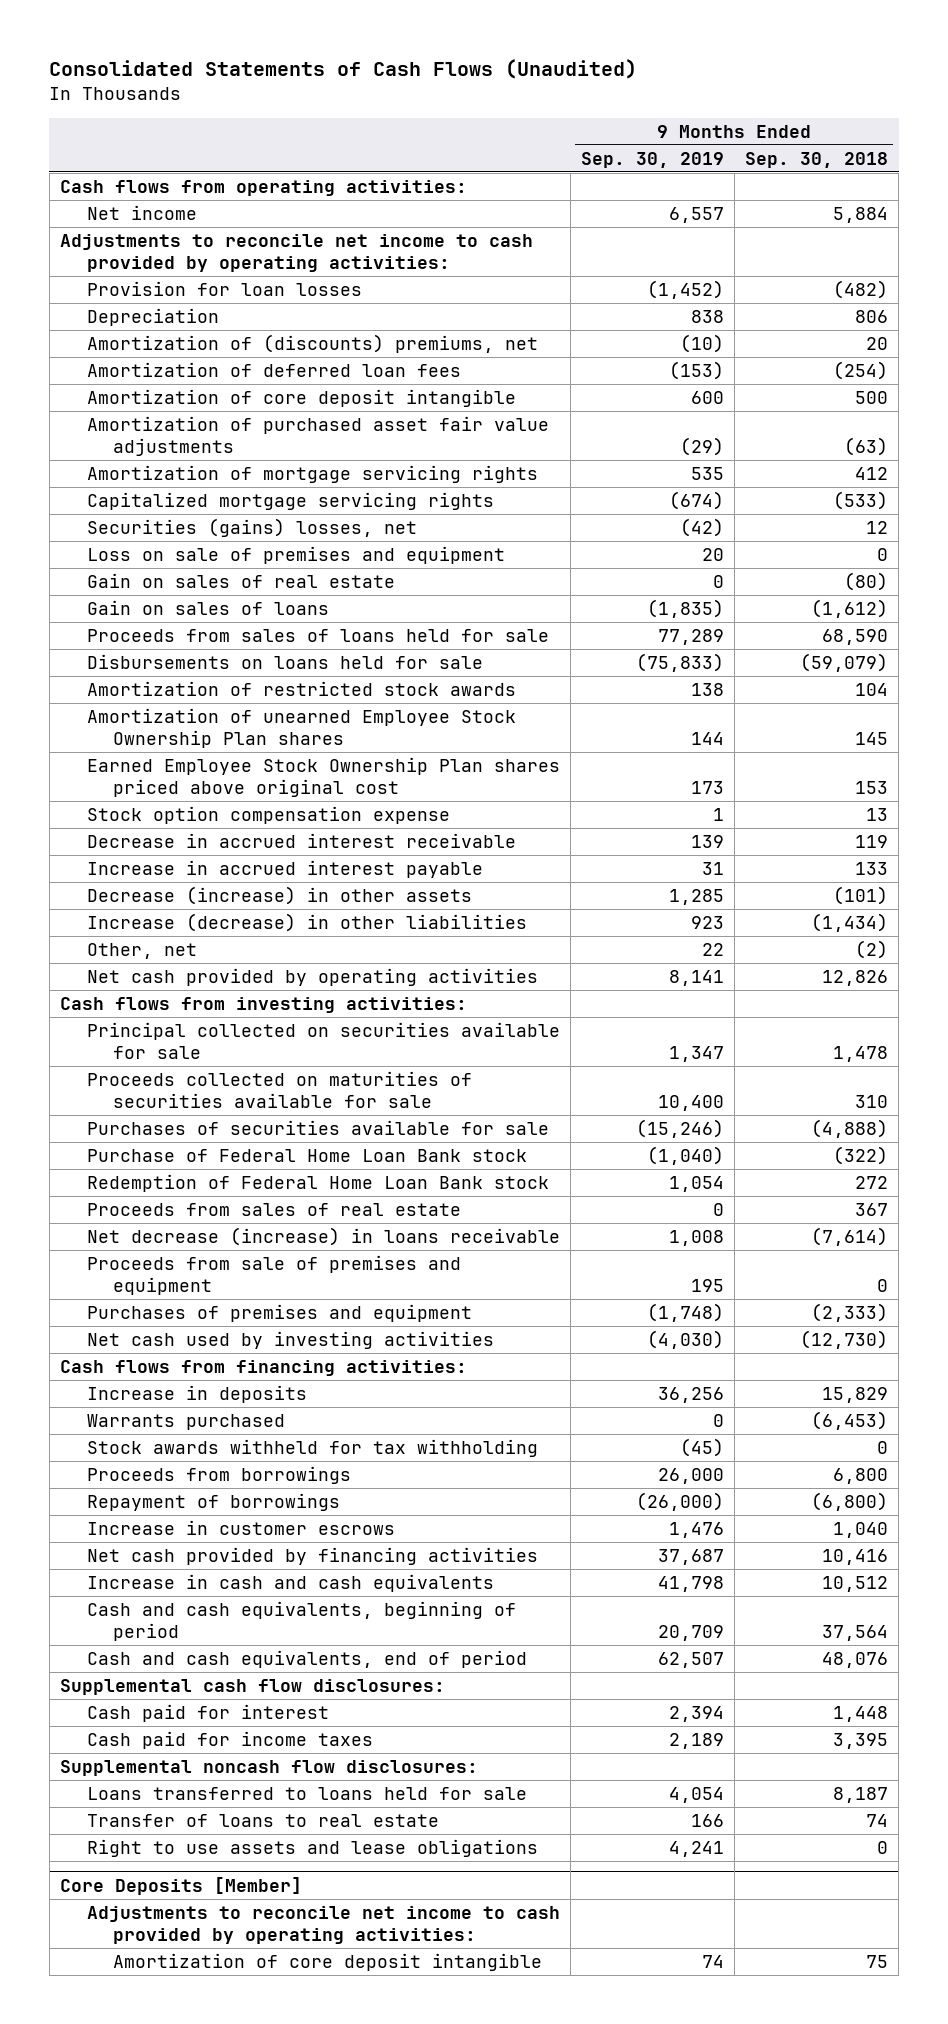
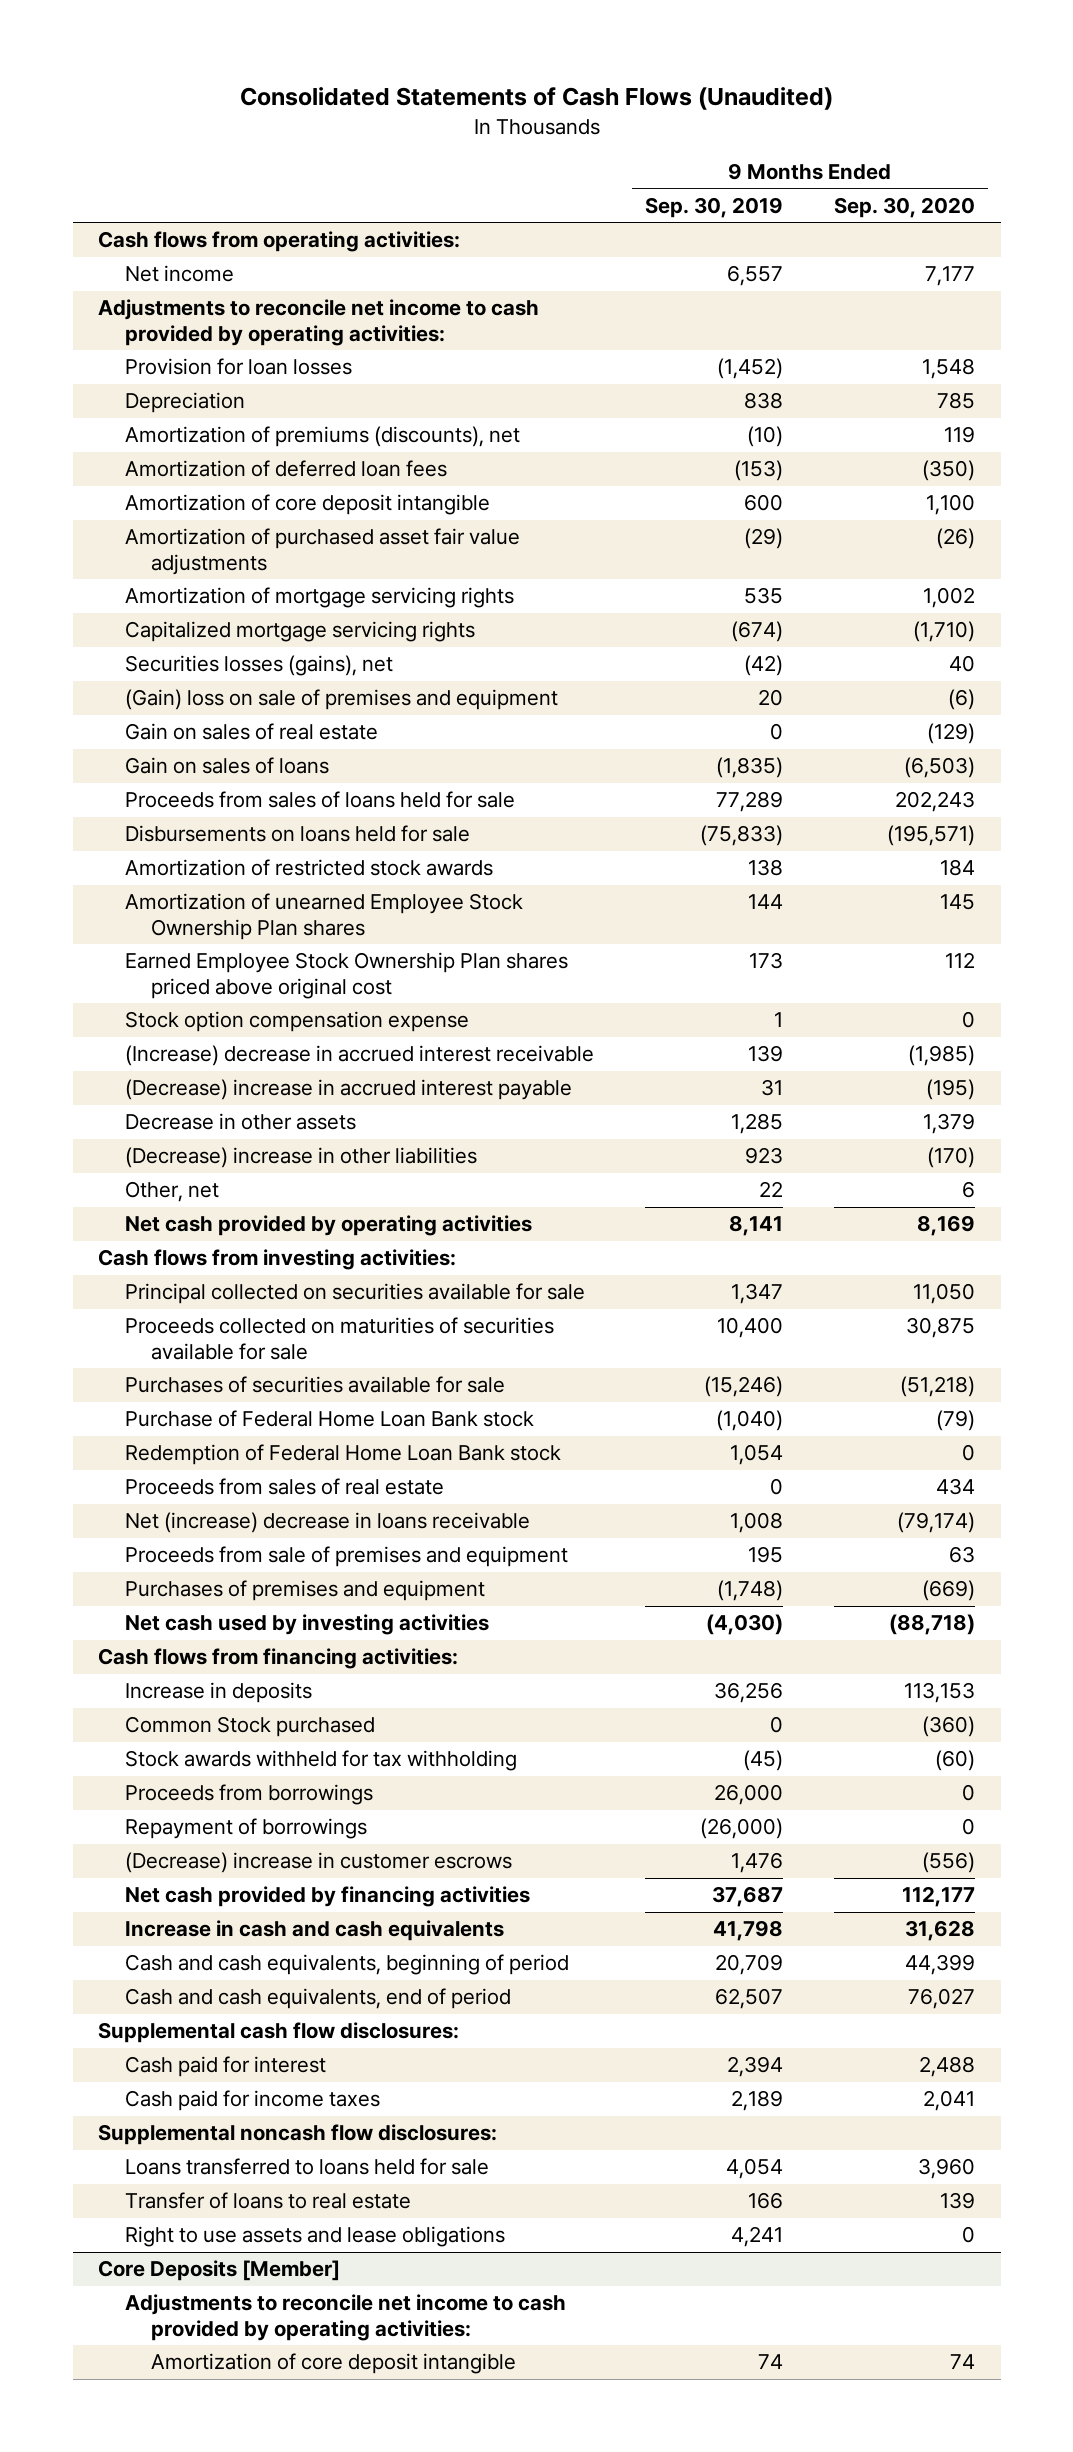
[745,151,889,168] Sep. 30, 2018 -> none
none -> [834,196,976,218] Sep. 30, 2020
[86,333,538,353] Amortization of (discounts) premiums, net -> [124,426,520,448] Amortization of premiums (discounts), net
[86,517,417,537] Securities (gains) losses, net -> [124,655,393,677] Securities losses (gains), net
[86,545,505,564] Loss on sale of premises and equipment -> [124,689,558,711] (Gain) loss on sale of premises and equipment
[86,832,516,848] Decrease in accrued interest receivable -> [124,1045,594,1067] (Increase) decrease in accrued interest receivable
[86,859,483,878] Increase in accrued interest payable -> [124,1079,572,1101] (Decrease) increase in accrued interest payable
[86,885,472,905] Decrease (increase) in other assets -> [124,1113,356,1131] Decrease in other assets
[86,912,527,932] Increase (decrease) in other liabilities -> [124,1147,477,1169] (Decrease) increase in other liabilities
[86,1226,560,1246] Net decrease (increase) in loans receivable -> [124,1512,530,1534] Net (increase) decrease in loans receivable
[86,1413,285,1430] Warrants purchased -> none
none -> [124,1716,375,1738] Common Stock purchased
[86,1519,395,1535] Increase in customer escrows -> [124,1852,512,1874] (Decrease) increase in customer escrows

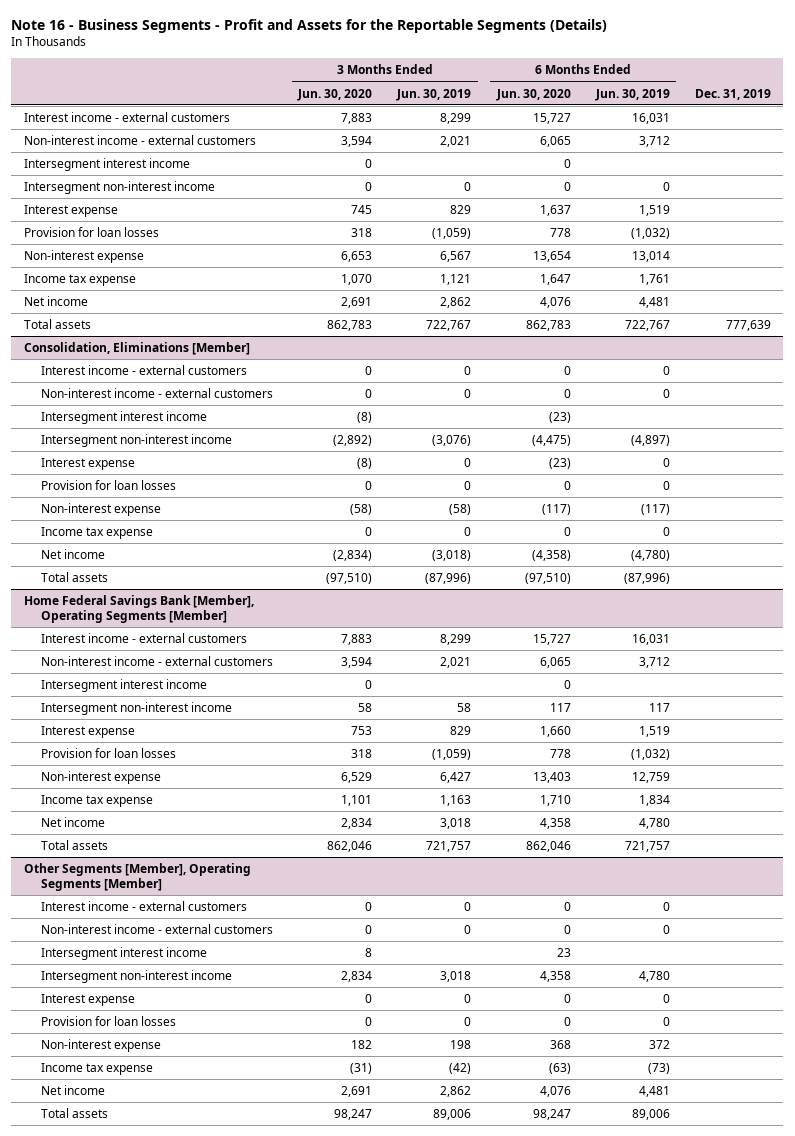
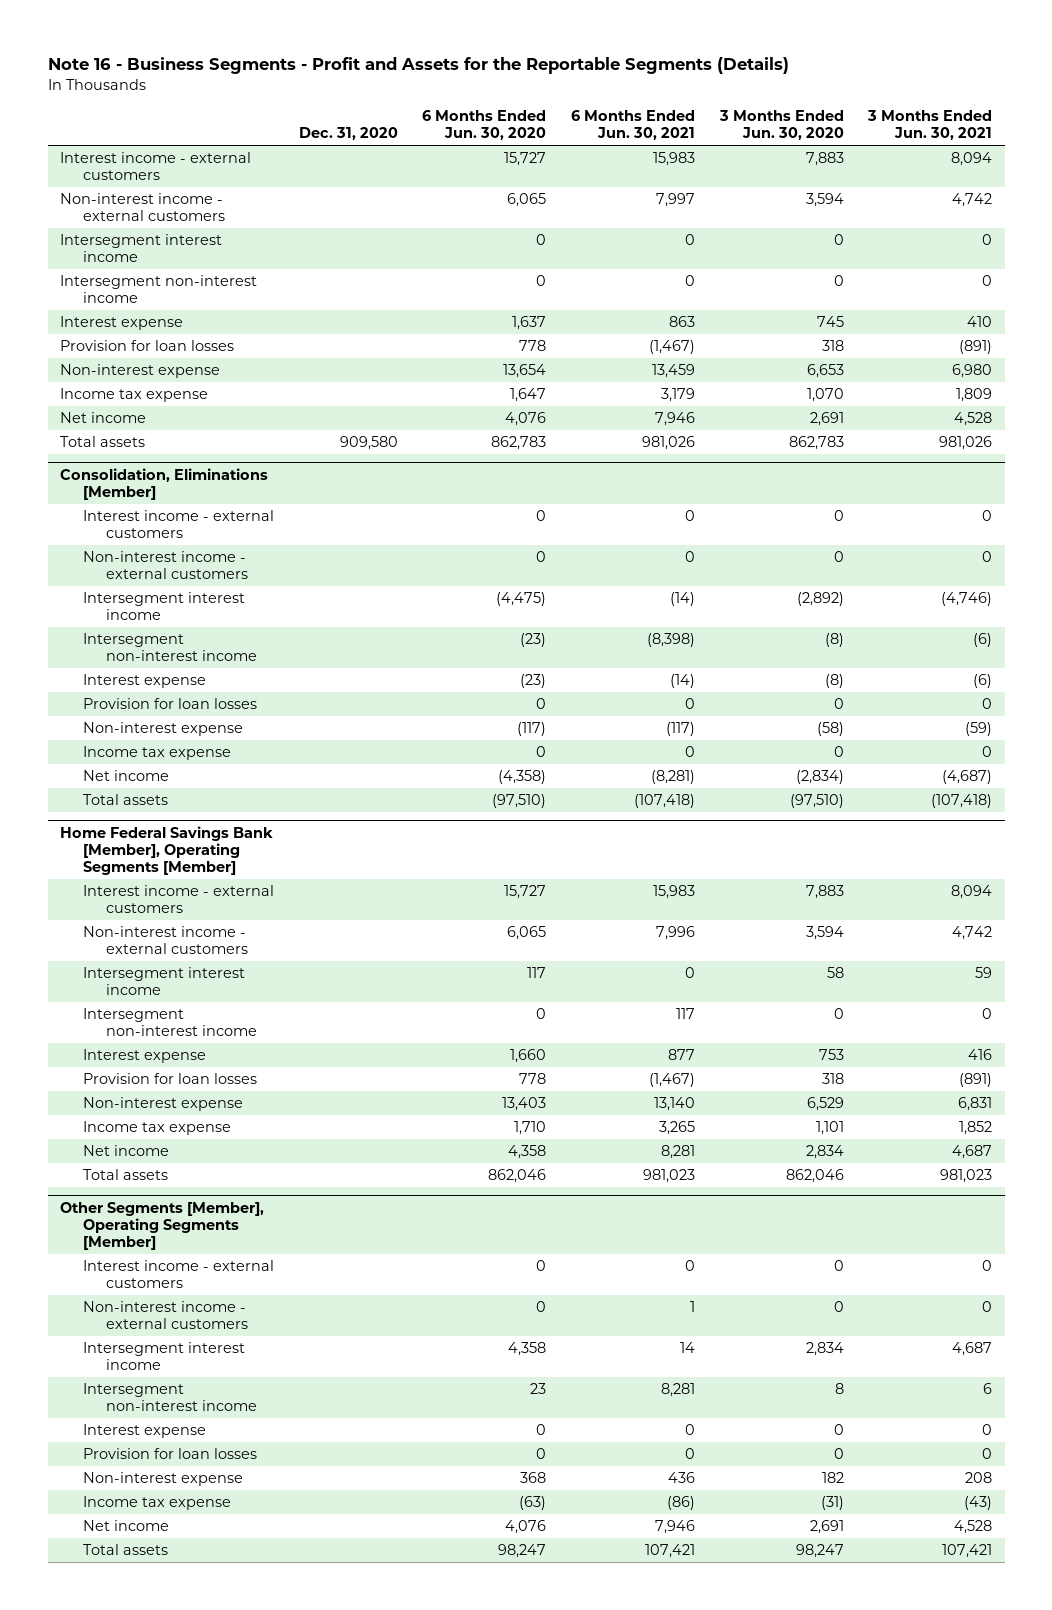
[396,88,472,101] Jun. 30, 2019 -> none
[594,88,670,101] Jun. 30, 2019 -> none
[694,88,771,100] Dec. 31, 2019 -> none
none -> [298,127,398,141] Dec. 31, 2020
none -> [571,110,696,141] 6 Months Ended Jun. 30, 2021
none -> [867,110,993,141] 3 Months Ended Jun. 30, 2021
[357,411,373,423] (8) -> [796,592,844,607] (2,892)
[548,411,571,423] (23) -> [496,592,547,607] (4,475)
[333,434,373,446] (2,892) -> [824,633,844,648] (8)
[531,434,571,446] (4,475) -> [520,633,547,648] (23)
[365,679,373,689] 0 -> [826,967,844,979] 58
[563,679,571,689] 0 -> [527,967,547,979] 117
[358,702,373,712] 58 -> [833,1008,844,1020] 0
[549,702,571,712] 117 -> [536,1008,547,1020] 0
[365,947,373,957] 8 -> [805,1342,844,1357] 2,834
[556,947,571,957] 23 -> [508,1342,547,1357] 4,358
[341,970,373,982] 2,834 -> [834,1383,844,1395] 8
[539,970,571,982] 4,358 -> [530,1383,547,1395] 23

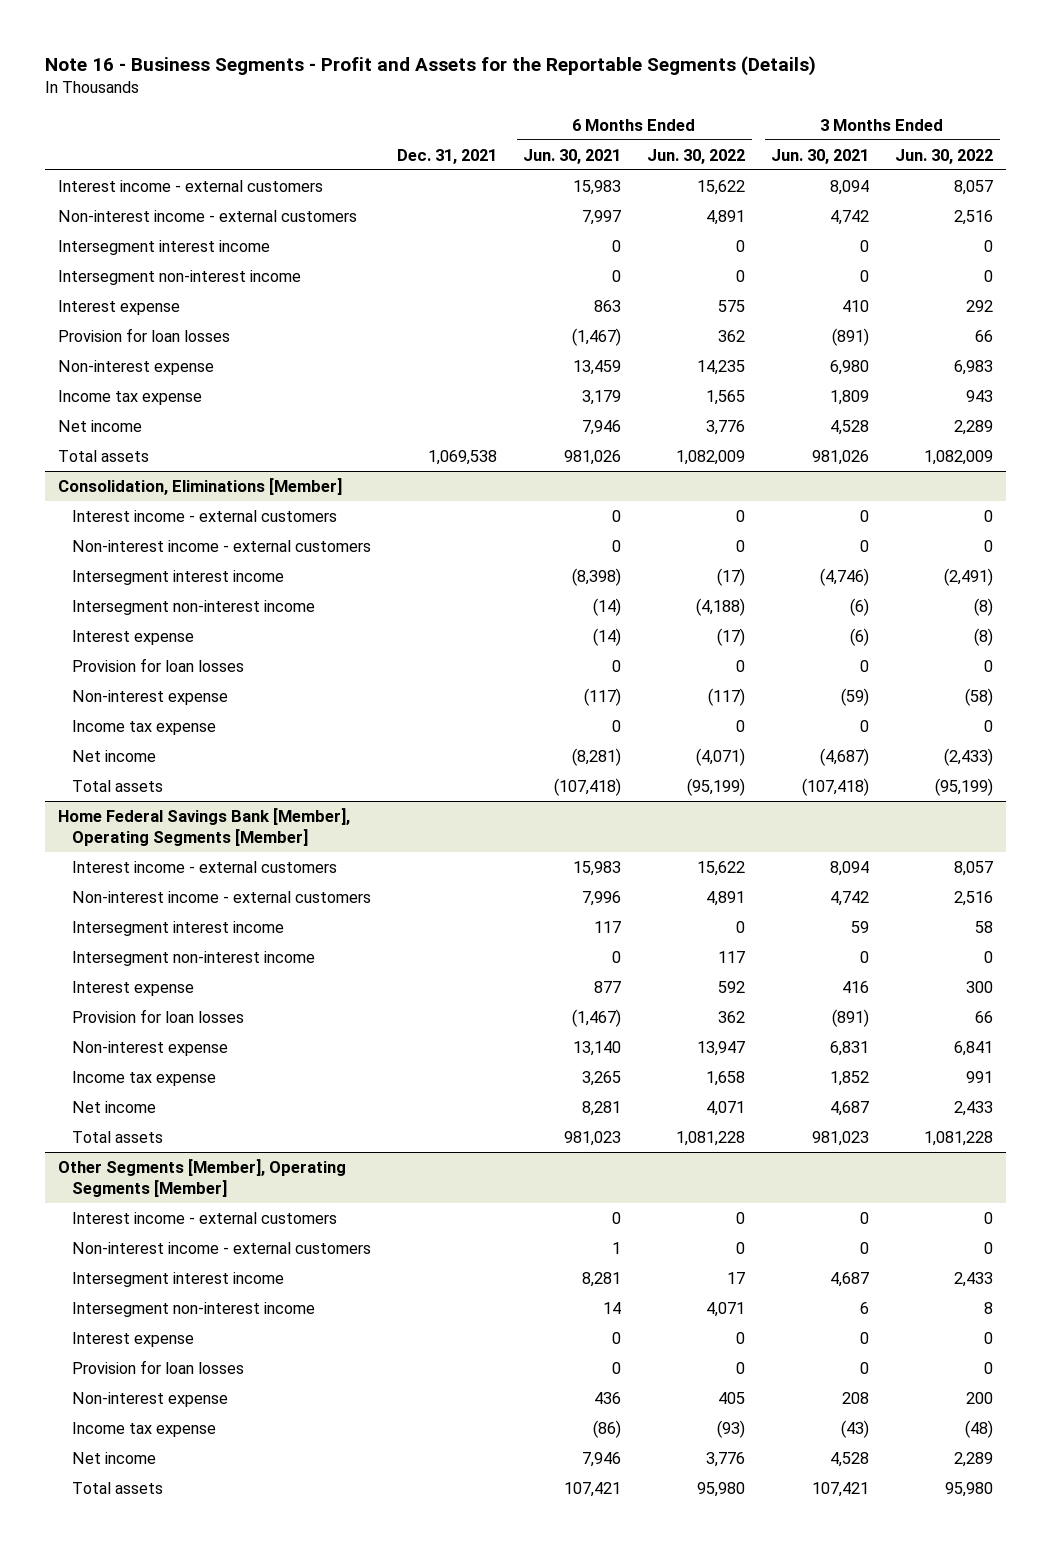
[298,127,398,141] Dec. 31, 2020 -> none
[422,110,547,141] 6 Months Ended Jun. 30, 2020 -> none
[718,110,844,141] 3 Months Ended Jun. 30, 2020 -> none
none -> [397,148,498,164] Dec. 31, 2021
none -> [647,148,746,164] Jun. 30, 2022
none -> [895,148,994,164] Jun. 30, 2022
[670,592,696,607] (14) -> [572,567,622,586] (8,398)
[647,633,696,648] (8,398) -> [593,597,622,616] (14)
[685,967,696,979] 0 -> [594,920,622,933] 117
[676,1008,696,1020] 117 -> [612,950,622,963] 0
[680,1342,696,1354] 14 -> [582,1271,622,1287] 8,281
[661,1383,696,1398] 8,281 -> [603,1301,622,1314] 14

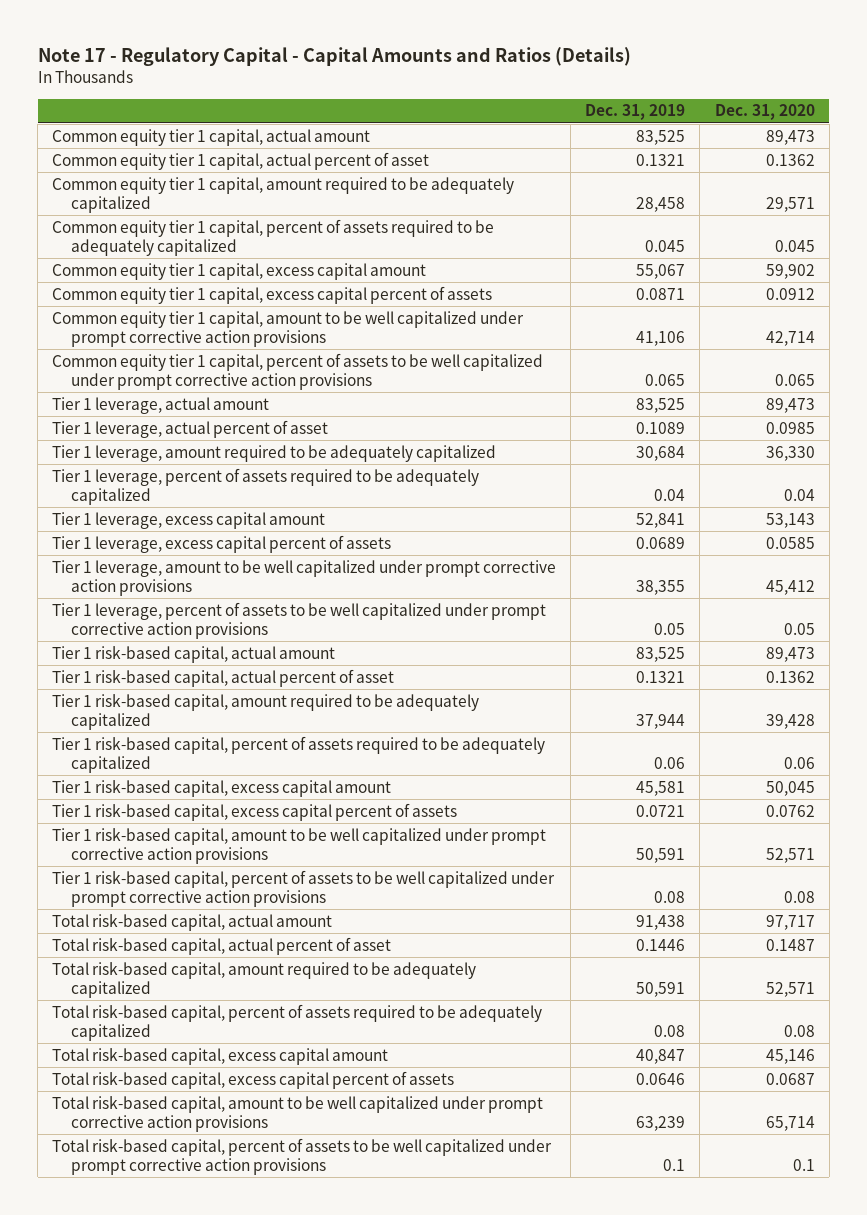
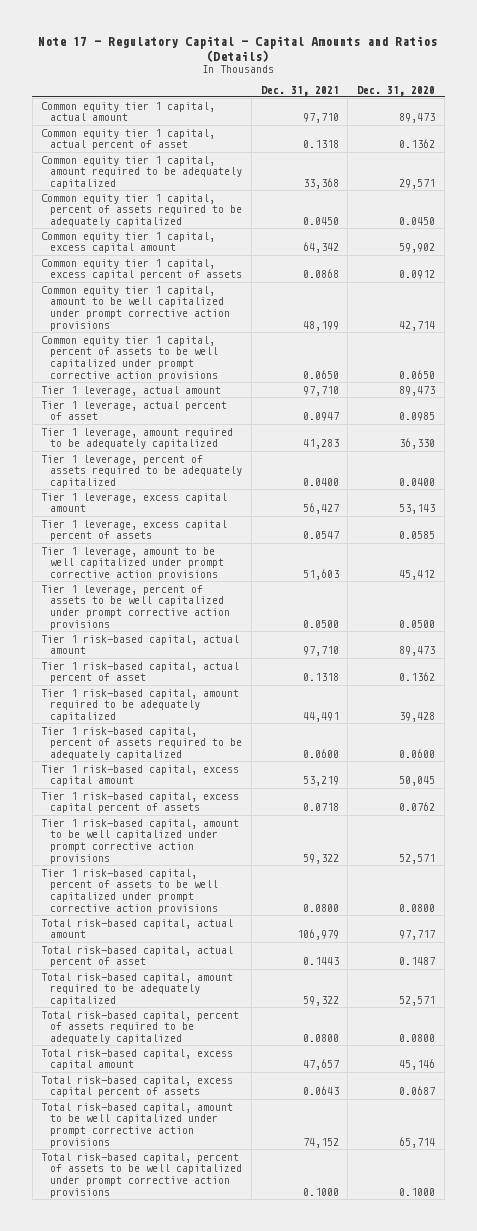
[585,104,686,121] Dec. 31, 2019 -> none
none -> [260,85,339,96] Dec. 31, 2021
[774,240,815,253] 0.045 -> [399,217,436,226] 0.0450
[774,374,815,387] 0.065 -> [399,370,436,380] 0.0650
[783,489,815,502] 0.04 -> [399,478,436,487] 0.0400
[783,623,815,636] 0.05 -> [399,620,436,629] 0.0500
[783,757,815,770] 0.06 -> [399,749,436,759] 0.0600
[783,891,815,904] 0.08 -> [399,904,436,913] 0.0800
[783,1025,815,1038] 0.08 -> [399,1034,436,1043] 0.0800
[792,1159,815,1172] 0.1 -> [399,1188,436,1197] 0.1000

